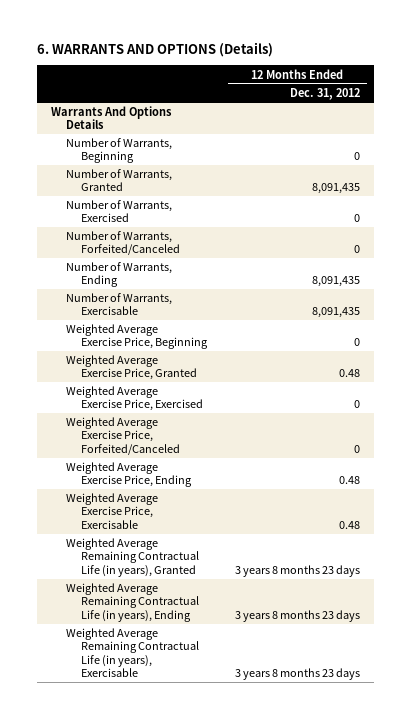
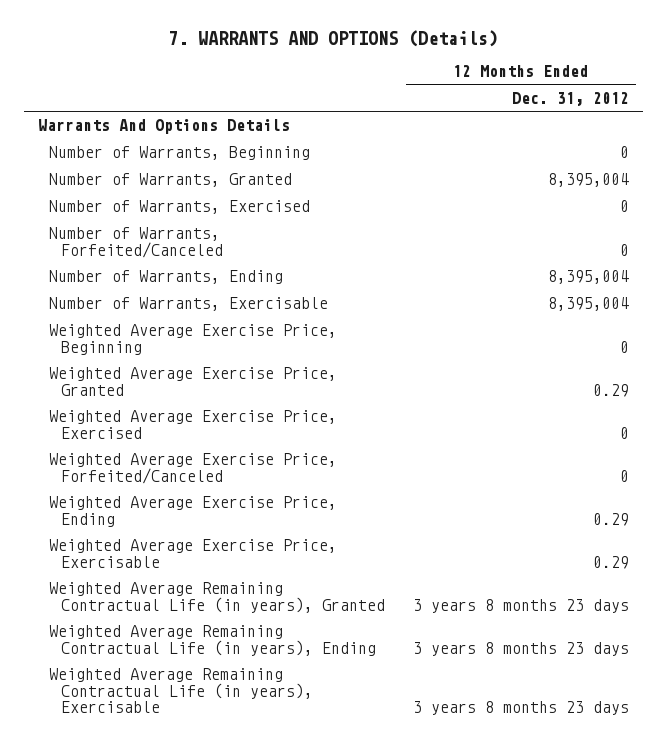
[36,42,273,58] 6. WARRANTS AND OPTIONS (Details) -> [168,29,499,47] 7. WARRANTS AND OPTIONS (Details)
[311,183,360,195] 8,091,435 -> [547,173,629,188] 8,395,004
[311,276,360,288] 8,091,435 -> [547,270,629,285] 8,395,004
[311,307,360,319] 8,091,435 -> [547,297,629,312] 8,395,004
[338,369,360,378] 0.48 -> [592,383,629,397] 0.29
[338,476,360,485] 0.48 -> [592,512,629,526] 0.29
[338,520,360,529] 0.48 -> [592,555,629,569] 0.29

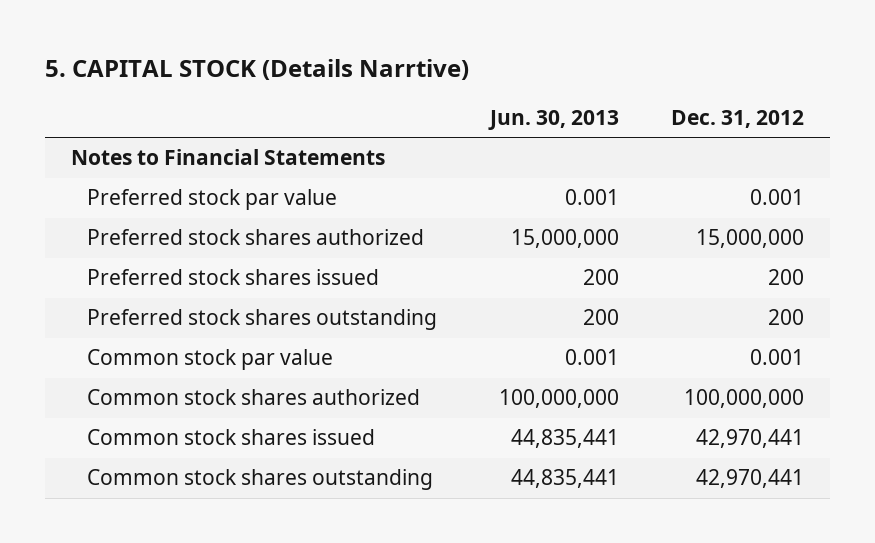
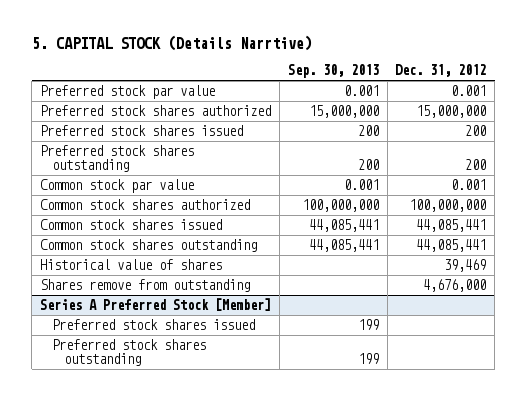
[487,110,619,131] Jun. 30, 2013 -> none
none -> [287,64,379,79] Sep. 30, 2013
[70,149,385,166] Notes to Financial Statements -> none
[695,429,804,449] 42,970,441 -> [416,219,487,233] 44,085,441
[695,469,804,489] 42,970,441 -> [416,239,487,253] 44,085,441
none -> [40,259,223,271] Historical value of shares
none -> [40,279,251,293] Shares remove from outstanding
none -> [40,298,272,312] Series A Preferred Stock [Member]
none -> [52,319,256,331] Preferred stock shares issued
none -> [52,339,207,367] Preferred stock shares outstanding

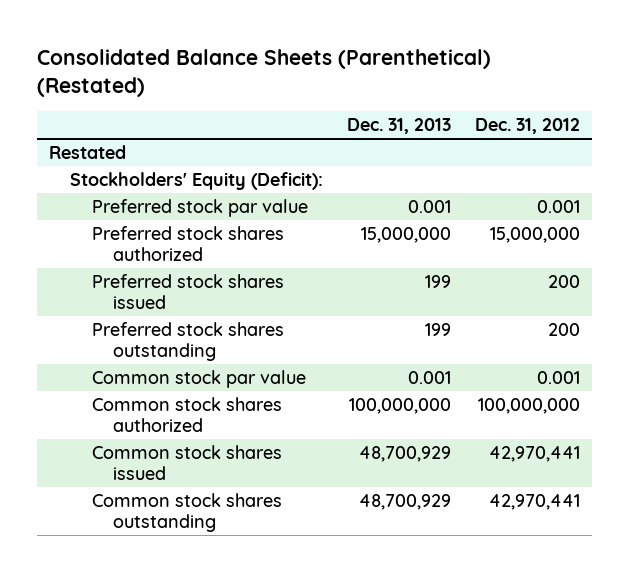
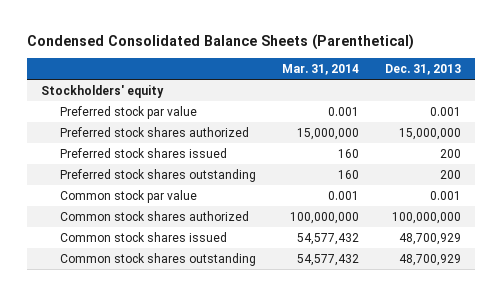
[36,48,491,97] Consolidated Balance Sheets (Parenthetical) (Restated) -> [27,34,415,51] Condensed Consolidated Balance Sheets (Parenthetical)
[475,118,581,135] Dec. 31, 2012 -> none
none -> [282,63,360,75] Mar. 31, 2014
[48,145,126,160] Restated -> none
[70,172,324,191] Stockholders' Equity (Deficit): -> [40,84,164,98] Stockholders' equity
[425,275,452,289] 199 -> [440,148,462,158] 200
[425,323,452,337] 199 -> [440,169,462,179] 200

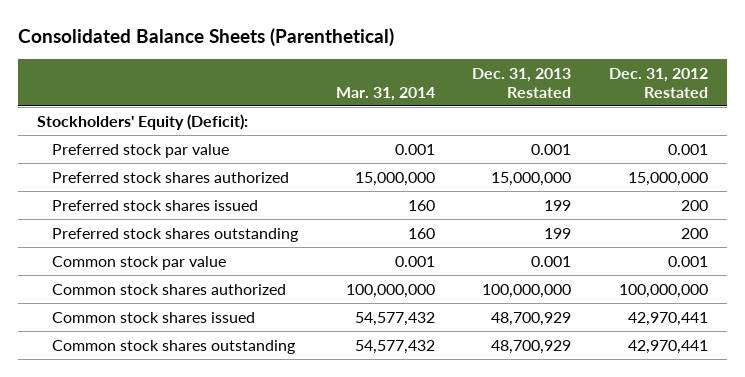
[27,34,415,51] Condensed Consolidated Balance Sheets (Parenthetical) -> [17,27,394,46] Consolidated Balance Sheets (Parenthetical)
[385,63,462,75] Dec. 31, 2013 -> none
none -> [472,67,572,98] Dec. 31, 2013 Restated
none -> [609,67,709,98] Dec. 31, 2012 Restated
[40,84,164,98] Stockholders' equity -> [36,113,248,130] Stockholders' Equity (Deficit):

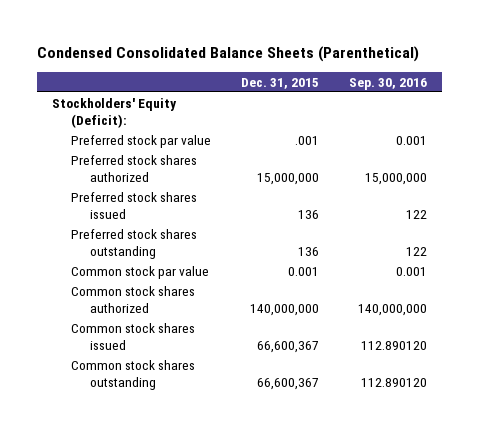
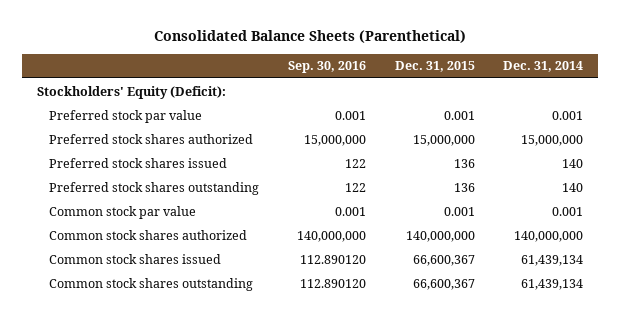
[37,46,420,63] Condensed Consolidated Balance Sheets (Parenthetical) -> [154,30,467,44] Consolidated Balance Sheets (Parenthetical)
none -> [503,61,584,73] Dec. 31, 2014
[294,135,319,145] .001 -> [443,110,475,120] 0.001

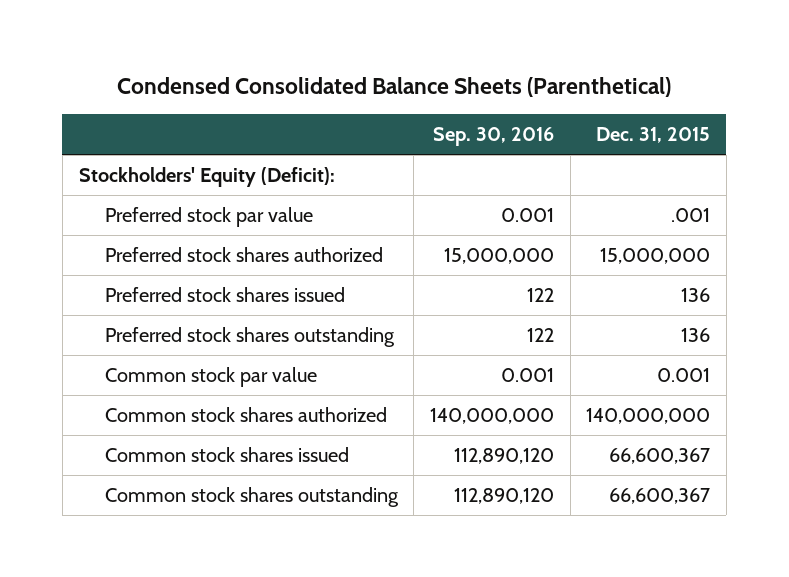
[154,30,467,44] Consolidated Balance Sheets (Parenthetical) -> [117,76,672,97] Condensed Consolidated Balance Sheets (Parenthetical)
[503,61,584,73] Dec. 31, 2014 -> none
[443,110,475,120] 0.001 -> [671,208,711,223] .001
[299,254,366,264] 112.890120 -> [454,448,555,465] 112,890,120
[299,278,366,288] 112.890120 -> [454,488,555,505] 112,890,120

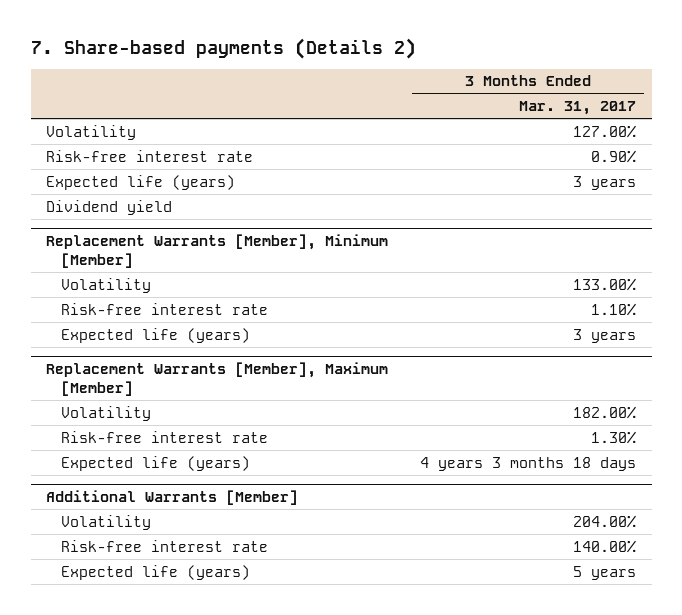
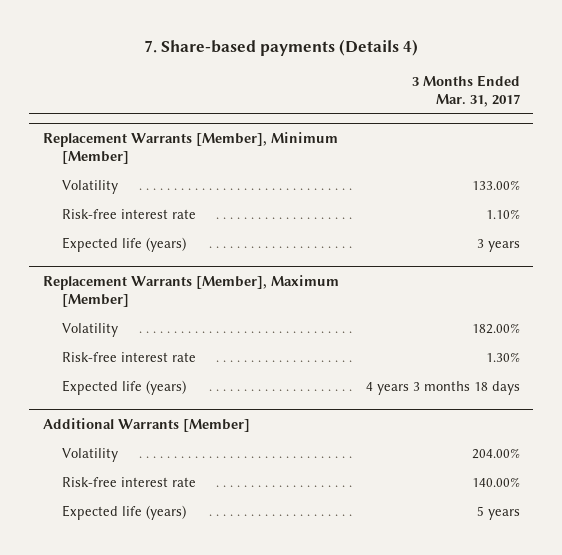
[30,37,416,59] 7. Share-based payments (Details 2) -> [144,39,419,57] 7. Share-based payments (Details 4)
[46,124,137,140] Volatility -> none
[46,149,254,162] Risk-free interest rate -> none
[46,174,236,190] Expected life (years) -> none
[46,199,173,215] Dividend yield -> none

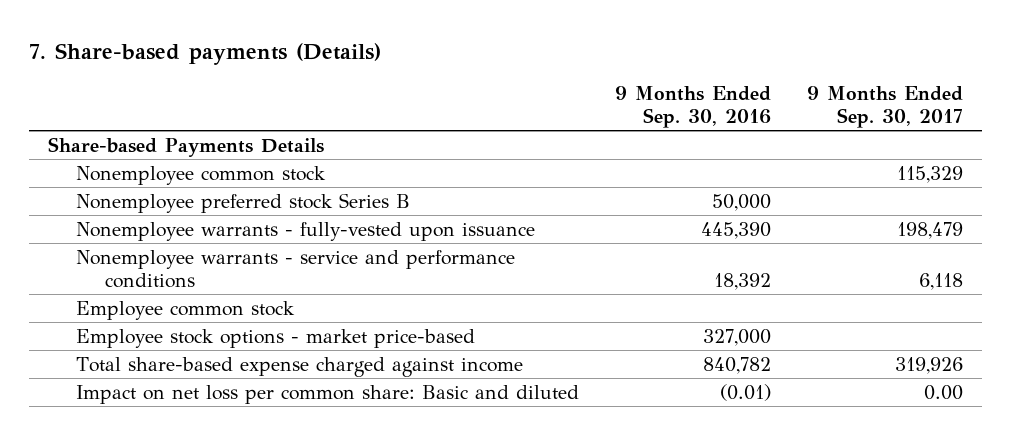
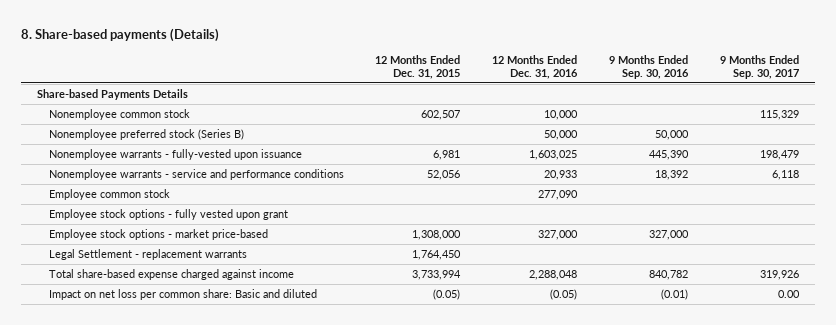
[29,43,382,66] 7. Share-based payments (Details) -> [21,27,220,42] 8. Share-based payments (Details)
none -> [375,54,461,79] 12 Months Ended Dec. 31, 2015
none -> [492,54,579,79] 12 Months Ended Dec. 31, 2016
[76,192,411,213] Nonemployee preferred stock Series B -> [48,128,244,140] Nonemployee preferred stock (Series B)
none -> [48,208,288,220] Employee stock options - fully vested upon grant
none -> [48,248,247,260] Legal Settlement - replacement warrants

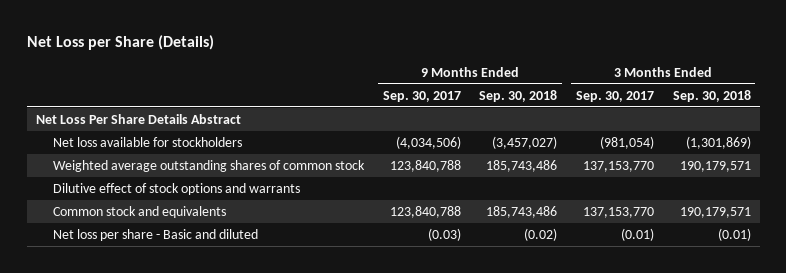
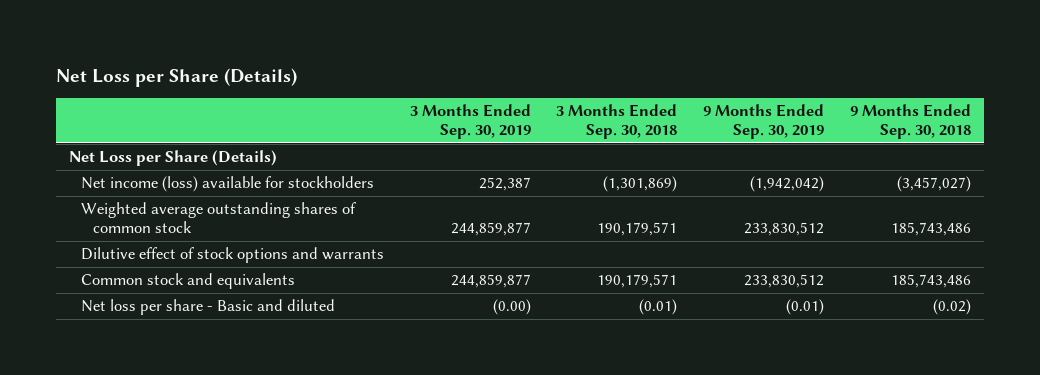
[382,90,461,102] Sep. 30, 2017 -> none
[575,90,654,102] Sep. 30, 2017 -> none
none -> [409,104,531,140] 3 Months Ended Sep. 30, 2019
none -> [703,104,825,140] 9 Months Ended Sep. 30, 2019
[35,113,241,124] Net Loss Per Share Details Abstract -> [69,150,278,167] Net Loss per Share (Details)
[52,136,242,147] Net loss available for stockholders -> [81,176,375,193] Net income (loss) available for stockholders

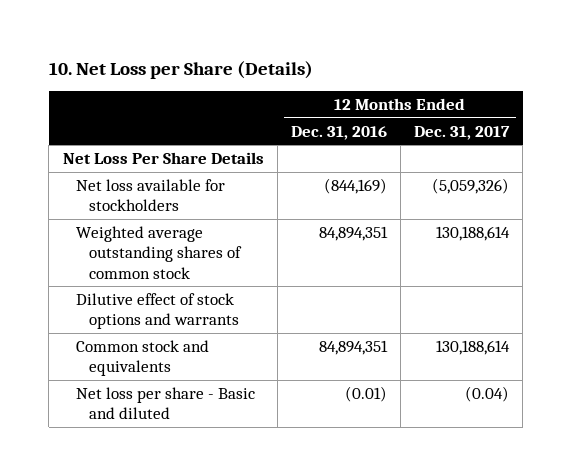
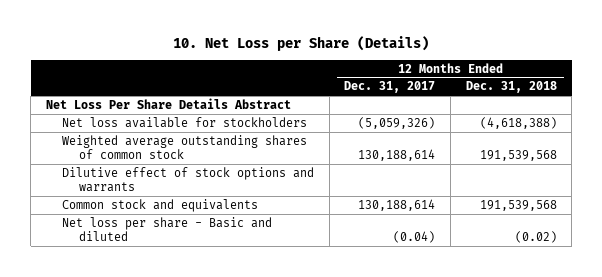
[290,125,387,140] Dec. 31, 2016 -> none
none -> [465,81,557,94] Dec. 31, 2018
[62,151,264,164] Net Loss Per Share Details -> [45,97,291,109] Net Loss Per Share Details Abstract

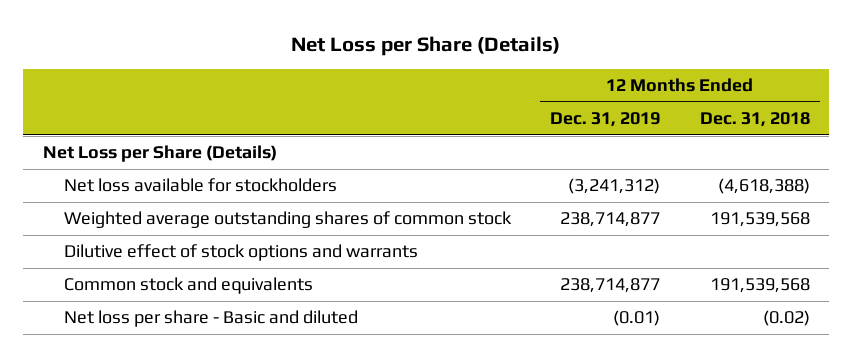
[173,36,430,52] 10. Net Loss per Share (Details) -> [291,35,561,56] Net Loss per Share (Details)
[344,81,436,94] Dec. 31, 2017 -> none
none -> [550,111,661,127] Dec. 31, 2019
[45,97,291,109] Net Loss Per Share Details Abstract -> [42,145,277,163] Net Loss per Share (Details)

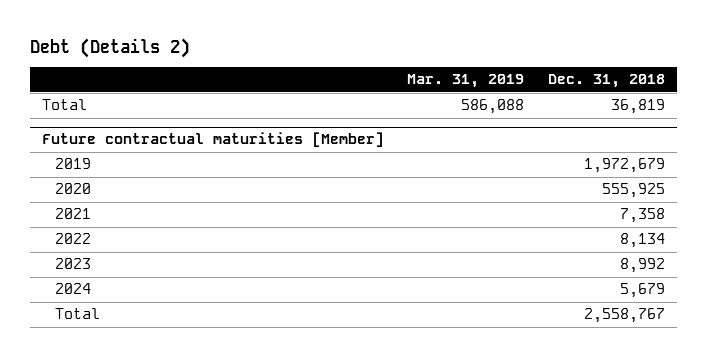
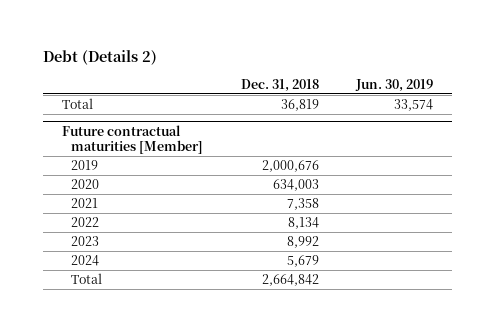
[407,74,525,89] Mar. 31, 2019 -> none
none -> [355,78,434,92] Jun. 30, 2019
[583,158,665,174] 1,972,679 -> [261,159,319,172] 2,000,676
[601,183,665,199] 555,925 -> [272,178,319,191] 634,003
[583,308,665,324] 2,558,767 -> [261,273,319,286] 2,664,842

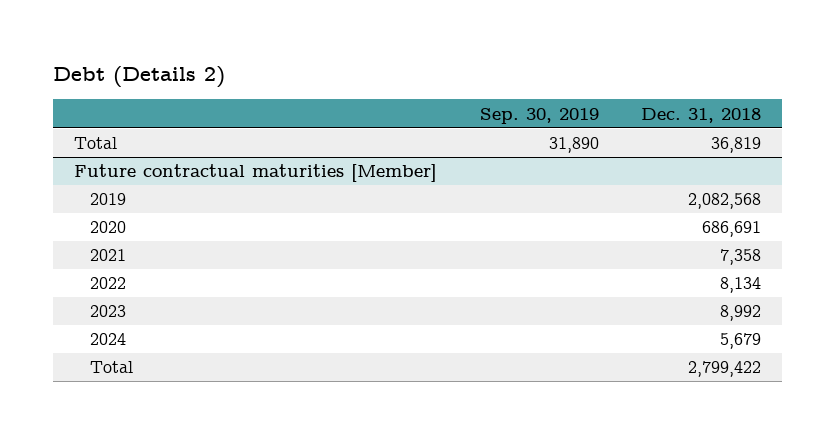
[355,78,434,92] Jun. 30, 2019 -> none
none -> [479,107,599,124] Sep. 30, 2019
[261,159,319,172] 2,000,676 -> [687,193,761,210] 2,082,568
[272,178,319,191] 634,003 -> [701,221,761,238] 686,691
[261,273,319,286] 2,664,842 -> [687,361,761,378] 2,799,422

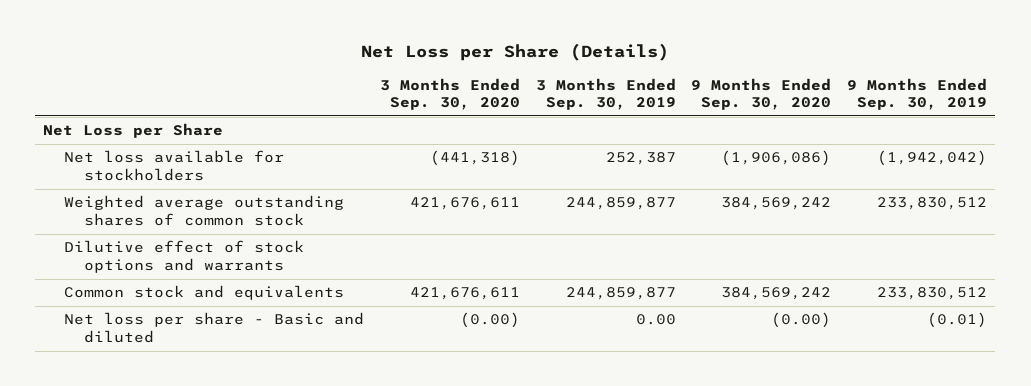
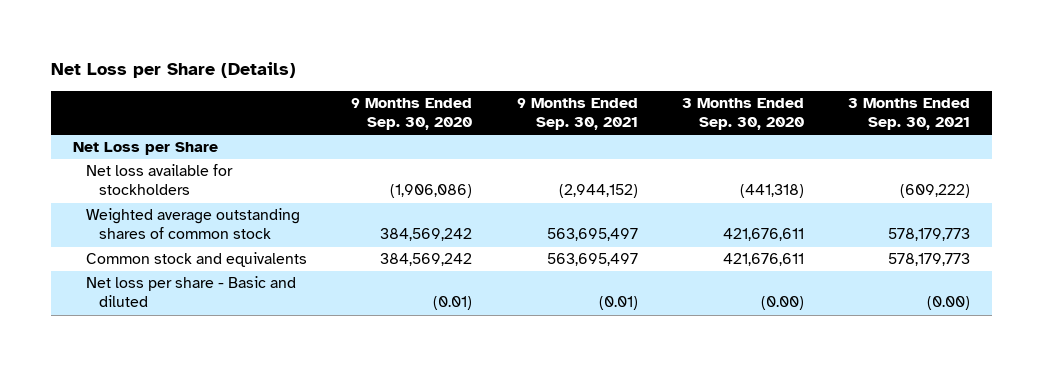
[535,77,676,111] 3 Months Ended Sep. 30, 2019 -> none
[847,77,988,111] 9 Months Ended Sep. 30, 2019 -> none
none -> [516,97,638,131] 9 Months Ended Sep. 30, 2021
none -> [847,97,970,131] 3 Months Ended Sep. 30, 2021
[63,240,304,273] Dilutive effect of stock options and warrants -> none
[771,312,832,329] (0.00) -> [433,296,473,311] (0.01)

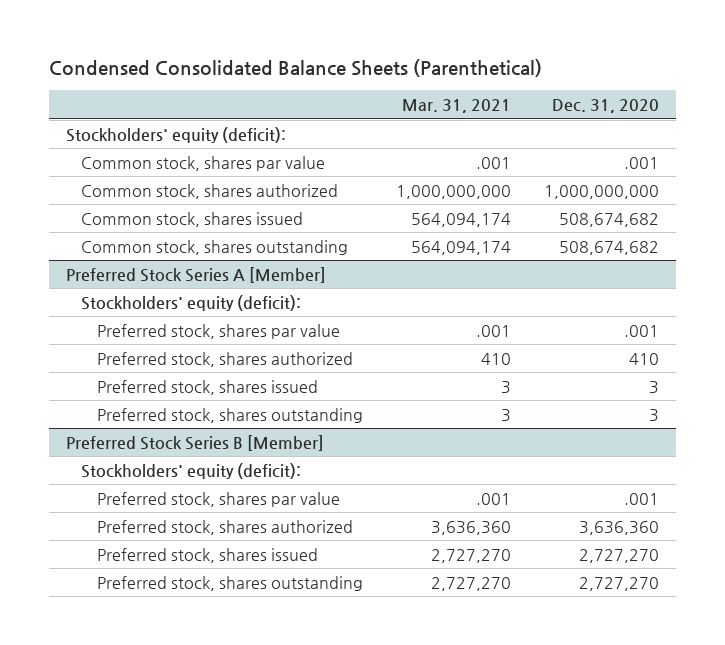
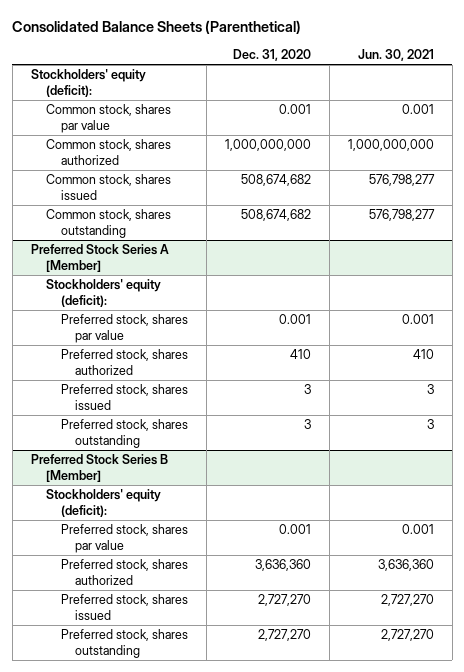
[49,59,543,78] Condensed Consolidated Balance Sheets (Parenthetical) -> [12,19,302,34] Consolidated Balance Sheets (Parenthetical)
[401,99,511,114] Mar. 31, 2021 -> none
none -> [357,48,434,61] Jun. 30, 2021
[624,156,660,169] .001 -> [278,104,311,115] 0.001
[624,324,660,337] .001 -> [278,314,311,325] 0.001
[624,492,660,505] .001 -> [278,524,311,535] 0.001

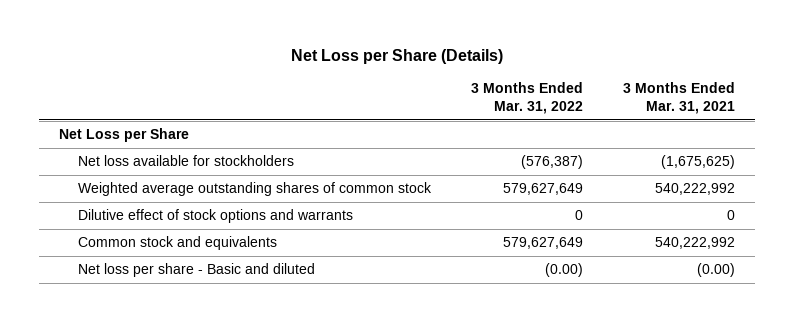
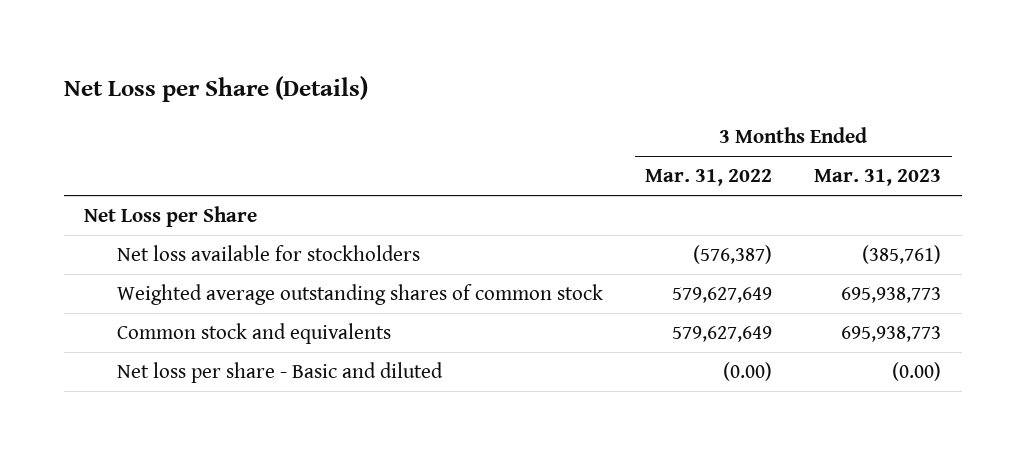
[623,82,736,115] 3 Months Ended Mar. 31, 2021 -> none
none -> [814,169,942,187] Mar. 31, 2023
[78,209,354,224] Dilutive effect of stock options and warrants -> none

